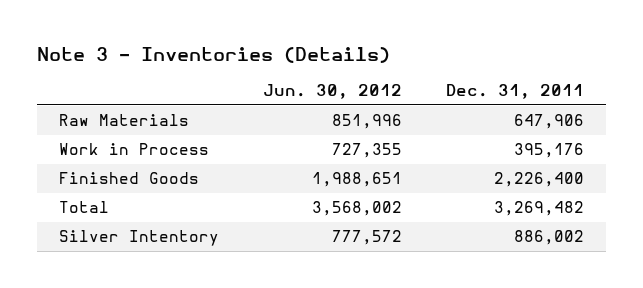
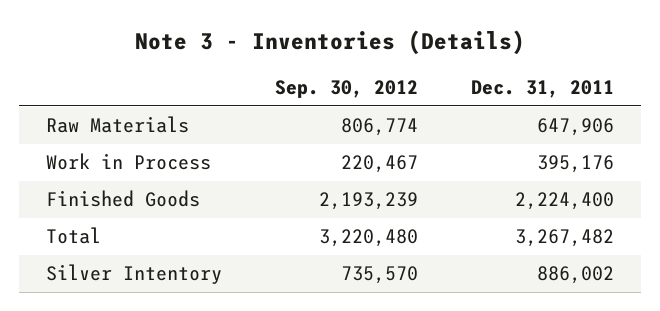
[263,84,403,100] Jun. 30, 2012 -> none
none -> [275,80,419,99] Sep. 30, 2012
[494,172,585,188] 2,226,400 -> [515,192,615,211] 2,224,400
[494,201,585,217] 3,269,482 -> [515,229,615,248] 3,267,482

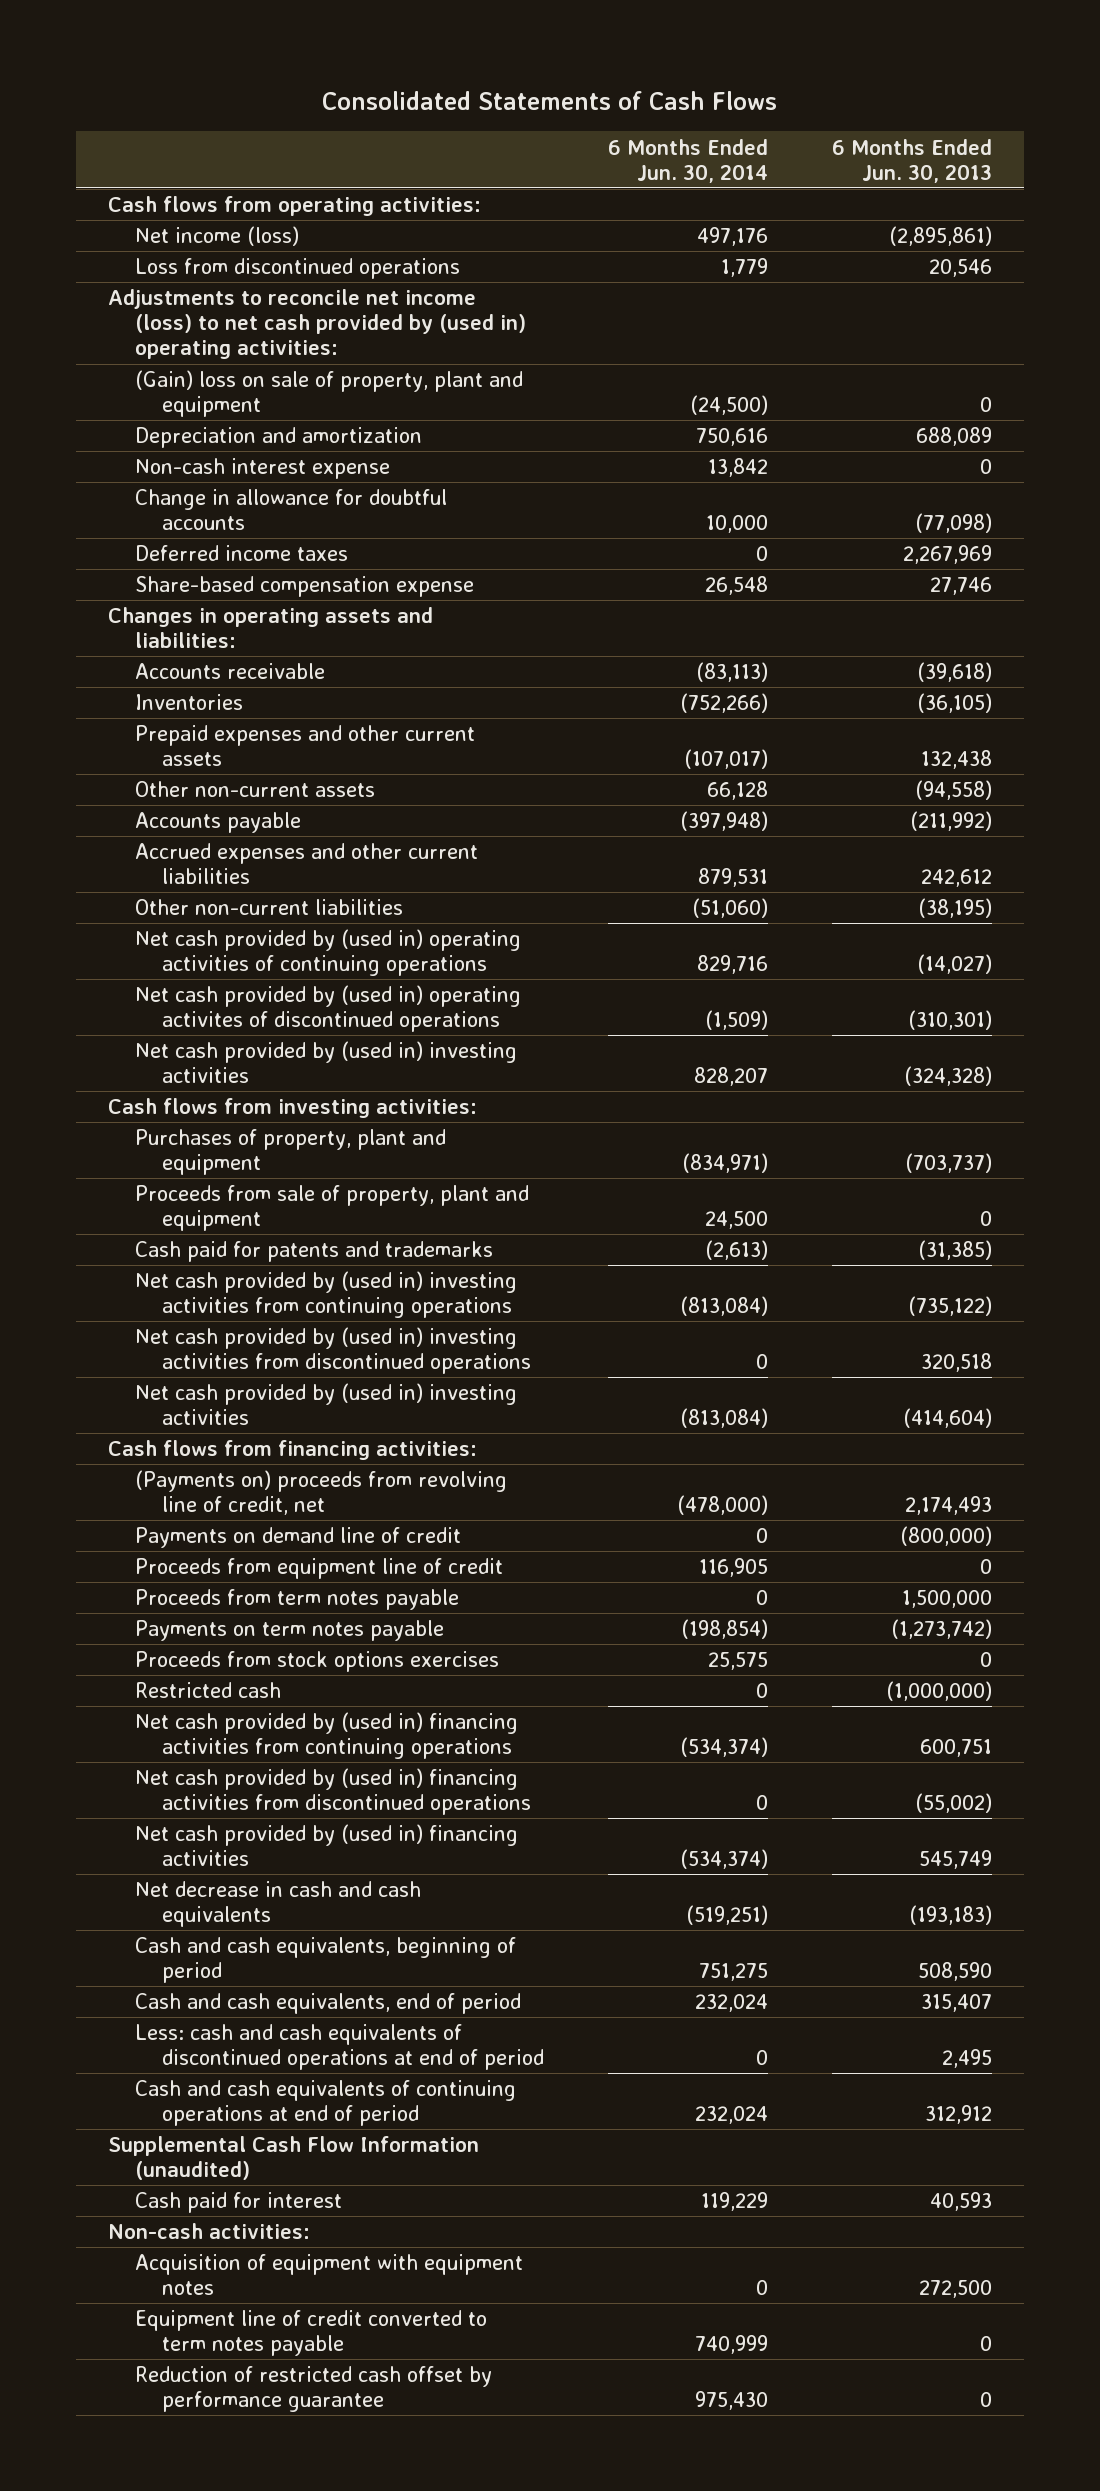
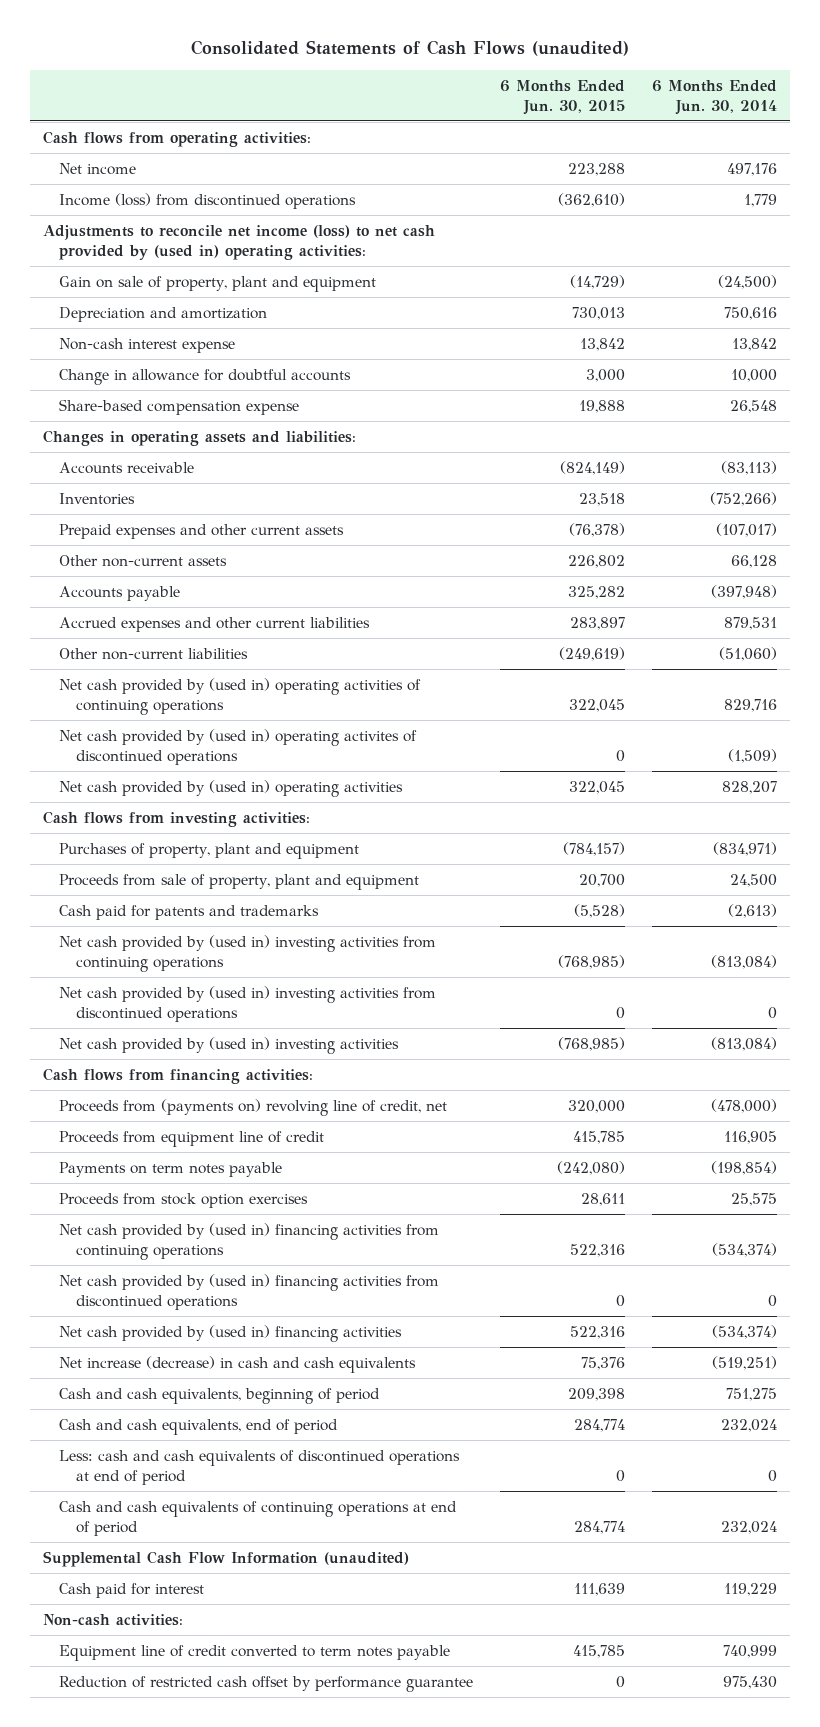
[321,90,777,110] Consolidated Statements of Cash Flows -> [191,40,630,57] Consolidated Statements of Cash Flows (unaudited)
[832,138,993,183] 6 Months Ended Jun. 30, 2013 -> none
none -> [500,80,626,115] 6 Months Ended Jun. 30, 2015
[135,226,300,247] Net income (loss) -> [59,163,137,176] Net income
[135,258,461,280] Loss from discontinued operations -> [59,193,357,210] Income (loss) from discontinued operations
[135,370,524,418] (Gain) loss on sale of property, plant and equipment -> [59,276,377,293] Gain on sale of property, plant and equipment
[135,545,349,562] Deferred income taxes -> none
[135,1041,518,1084] Net cash provided by (used in) investing activities -> [59,780,404,798] Net cash provided by (used in) operating activities
[135,1527,462,1549] Payments on demand line of credit -> none
[135,1470,508,1516] (Payments on) proceeds from revolving line of credit, net -> [59,1099,448,1117] Proceeds from (payments on) revolving line of credit, net
[135,1589,460,1611] Proceeds from term notes payable -> none
[135,1682,282,1699] Restricted cash -> none
[135,1651,500,1673] Proceeds from stock options exercises -> [59,1193,309,1209] Proceeds from stock option exercises
[135,1881,422,1928] Net decrease in cash and cash equivalents -> [59,1356,417,1374] Net increase (decrease) in cash and cash equivalents
[135,2254,524,2296] Acquisition of equipment with equipment notes -> none

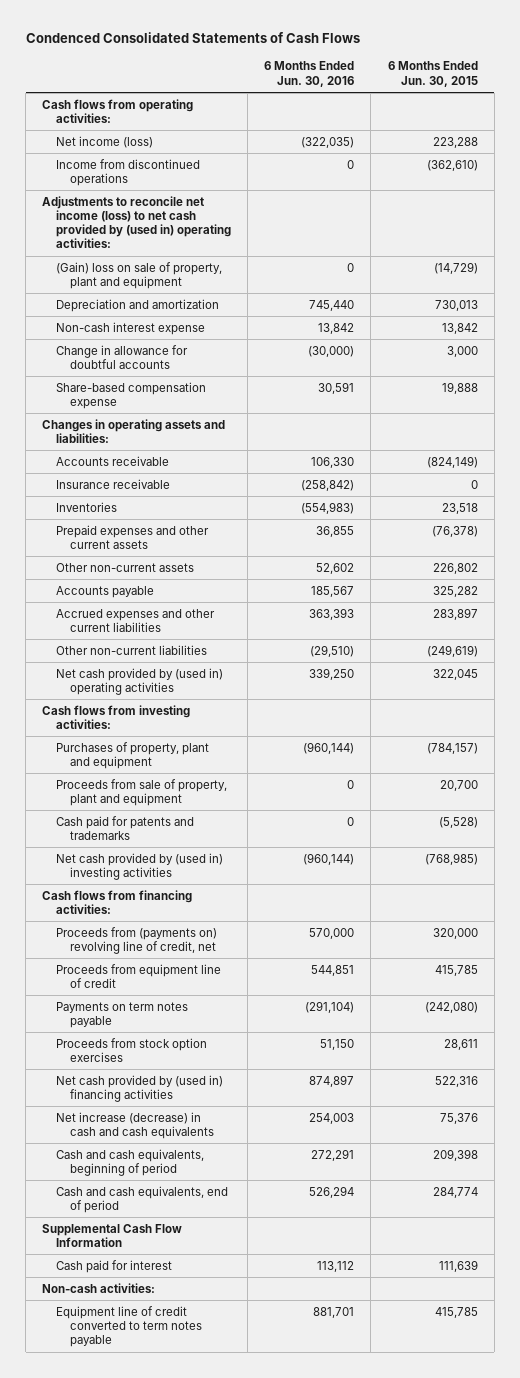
[191,40,630,57] Consolidated Statements of Cash Flows (unaudited) -> [25,32,360,44] Condenced Consolidated Statements of Cash Flows
[651,80,777,115] 6 Months Ended Jun. 30, 2014 -> none
none -> [264,61,355,87] 6 Months Ended Jun. 30, 2016
[59,163,137,176] Net income -> [56,135,154,148] Net income (loss)
[59,193,357,210] Income (loss) from discontinued operations -> [56,158,201,186] Income from discontinued operations
[59,276,377,293] Gain on sale of property, plant and equipment -> [56,261,223,289] (Gain) loss on sale of property, plant and equipment
none -> [56,478,171,489] Insurance receivable
[59,678,422,715] Net cash provided by (used in) operating activities of continuing operations -> none
[59,729,418,765] Net cash provided by (used in) operating activites of discontinued operations -> none
[59,935,437,972] Net cash provided by (used in) investing activities from continuing operations -> none
[59,986,437,1022] Net cash provided by (used in) investing activities from discontinued operations -> none
[59,1223,440,1260] Net cash provided by (used in) financing activities from continuing operations -> none
[59,1274,440,1310] Net cash provided by (used in) financing activities from discontinued operations -> none
[59,1450,461,1485] Less: cash and cash equivalents of discontinued operations at end of period -> none
[59,1501,458,1536] Cash and cash equivalents of continuing operations at end of period -> none
[43,1551,410,1568] Supplemental Cash Flow Information (unaudited) -> [42,1223,183,1247] Supplemental Cash Flow Information
[59,1676,474,1693] Reduction of restricted cash offset by performance guarantee -> none

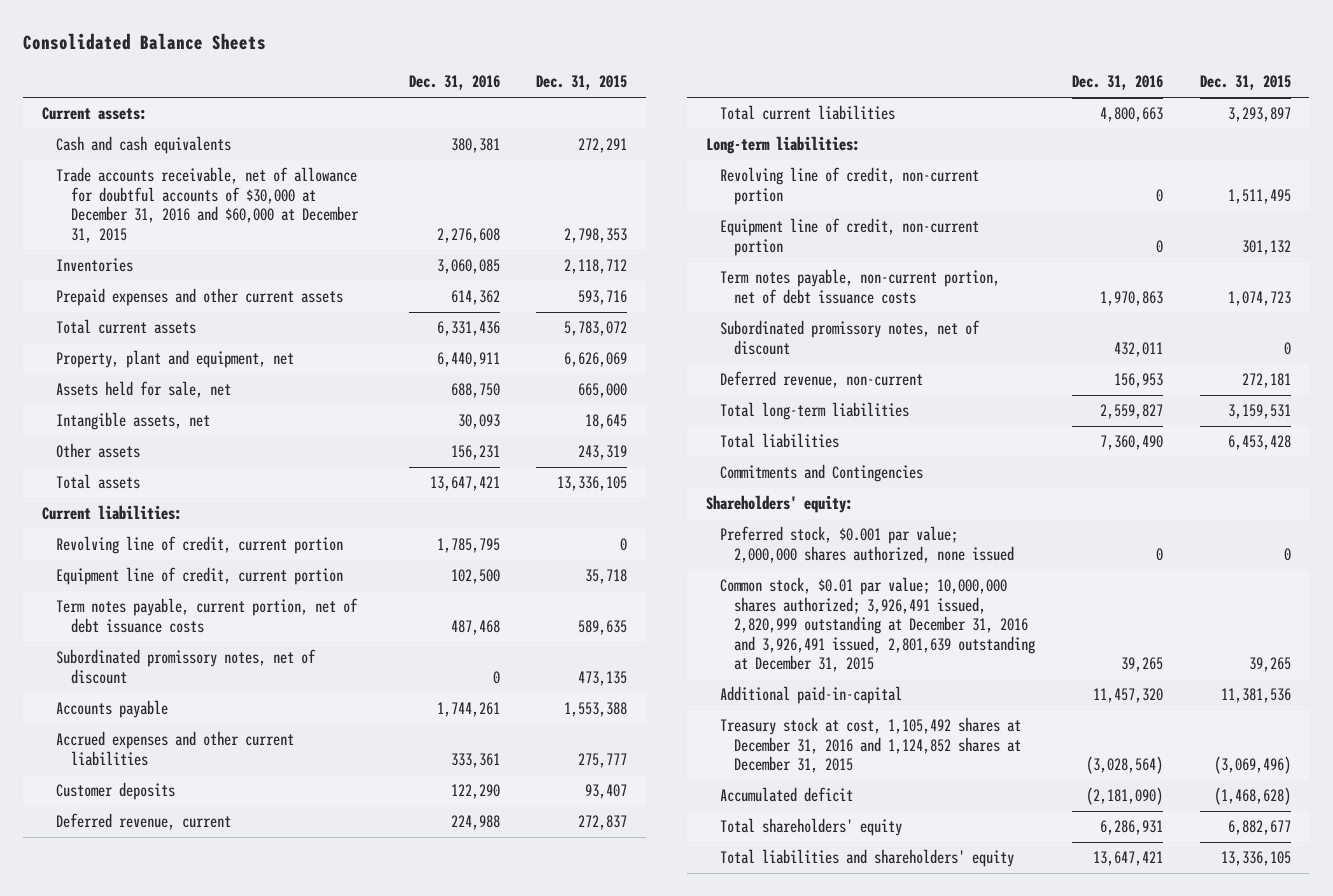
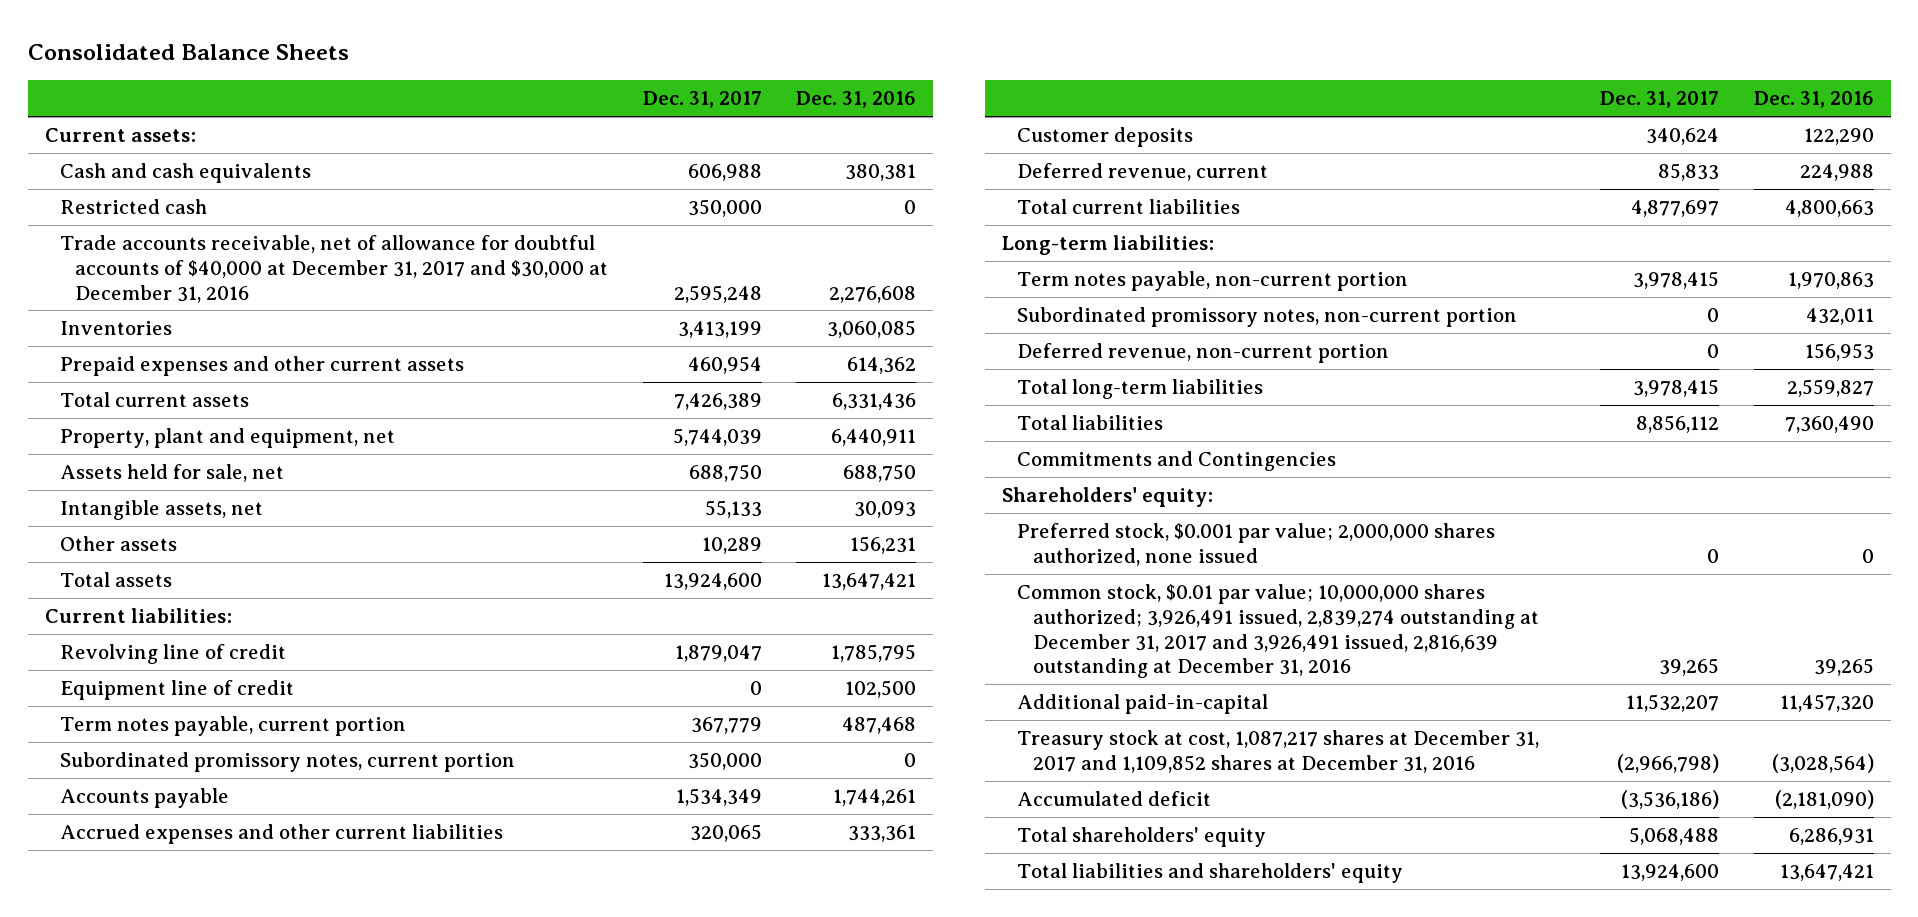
[536,75,628,91] Dec. 31, 2015 -> none
none -> [642,91,762,109] Dec. 31, 2017
none -> [60,199,208,215] Restricted cash
[56,167,359,243] Trade accounts receivable, net of allowance for doubtful accounts of $30,000 at December 31, 2016 and $60,000 at December 31, 2015 -> [60,235,609,303] Trade accounts receivable, net of allowance for doubtful accounts of $40,000 at December 31, 2017 and $30,000 at December 31, 2016
[56,536,344,555] Revolving line of credit, current portion -> [60,644,287,665] Revolving line of credit
[56,567,344,586] Equipment line of credit, current portion -> [60,680,295,701] Equipment line of credit
[56,598,359,633] Term notes payable, current portion, net of debt issuance costs -> [60,716,407,737] Term notes payable, current portion
[56,649,317,684] Subordinated promissory notes, net of discount -> [60,752,516,773] Subordinated promissory notes, current portion
[719,167,979,205] Revolving line of credit, non-current portion -> none
[719,218,979,256] Equipment line of credit, non-current portion -> none
[719,269,1000,304] Term notes payable, non-current portion, net of debt issuance costs -> [1017,271,1409,292] Term notes payable, non-current portion
[719,320,980,355] Subordinated promissory notes, net of discount -> [1017,307,1518,328] Subordinated promissory notes, non-current portion
[719,371,923,389] Deferred revenue, non-current -> [1017,343,1390,364] Deferred revenue, non-current portion
[719,577,1036,673] Common stock, $0.01 par value; 10,000,000 shares authorized; 3,926,491 issued, 2,820,999 outstanding at December 31, 2016 and 3,926,491 issued, 2,801,639 outstanding at December 31, 2015 -> [1017,584,1539,679] Common stock, $0.01 par value; 10,000,000 shares authorized; 3,926,491 issued, 2,839,274 outstanding at December 31, 2017 and 3,926,491 issued, 2,816,639 outstanding at December 31, 2016
[719,717,1022,774] Treasury stock at cost, 1,105,492 shares at December 31, 2016 and 1,124,852 shares at December 31, 2015 -> [1017,730,1540,773] Treasury stock at cost, 1,087,217 shares at December 31, 2017 and 1,109,852 shares at December 31, 2016

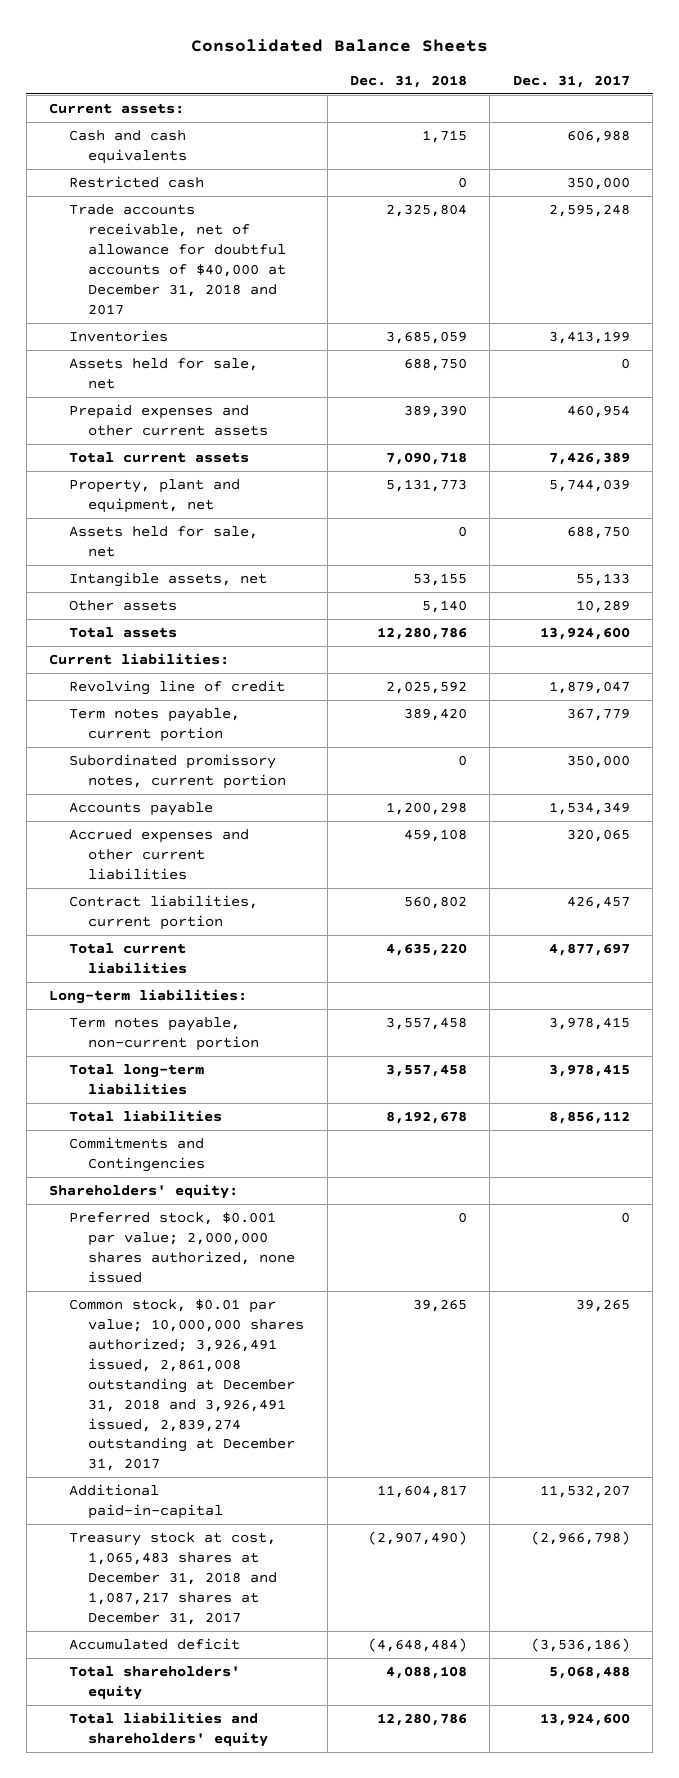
[796,91,917,109] Dec. 31, 2016 -> none
none -> [350,74,468,88] Dec. 31, 2018
[60,235,609,303] Trade accounts receivable, net of allowance for doubtful accounts of $40,000 at December 31, 2017 and $30,000 at December 31, 2016 -> [68,204,287,315] Trade accounts receivable, net of allowance for doubtful accounts of $40,000 at December 31, 2018 and 2017
none -> [68,358,258,390] Assets held for sale, net
[60,680,295,701] Equipment line of credit -> none
[1017,127,1194,148] Customer deposits -> none
[1017,163,1269,182] Deferred revenue, current -> none
none -> [68,895,258,931] Contract liabilities, current portion
[1017,307,1518,328] Subordinated promissory notes, non-current portion -> none
[1017,343,1390,364] Deferred revenue, non-current portion -> none
[1017,584,1539,679] Common stock, $0.01 par value; 10,000,000 shares authorized; 3,926,491 issued, 2,839,274 outstanding at December 31, 2017 and 3,926,491 issued, 2,816,639 outstanding at December 31, 2016 -> [68,1299,305,1472] Common stock, $0.01 par value; 10,000,000 shares authorized; 3,926,491 issued, 2,861,008 outstanding at December 31, 2018 and 3,926,491 issued, 2,839,274 outstanding at December 31, 2017
[1017,730,1540,773] Treasury stock at cost, 1,087,217 shares at December 31, 2017 and 1,109,852 shares at December 31, 2016 -> [68,1532,278,1625] Treasury stock at cost, 1,065,483 shares at December 31, 2018 and 1,087,217 shares at December 31, 2017

